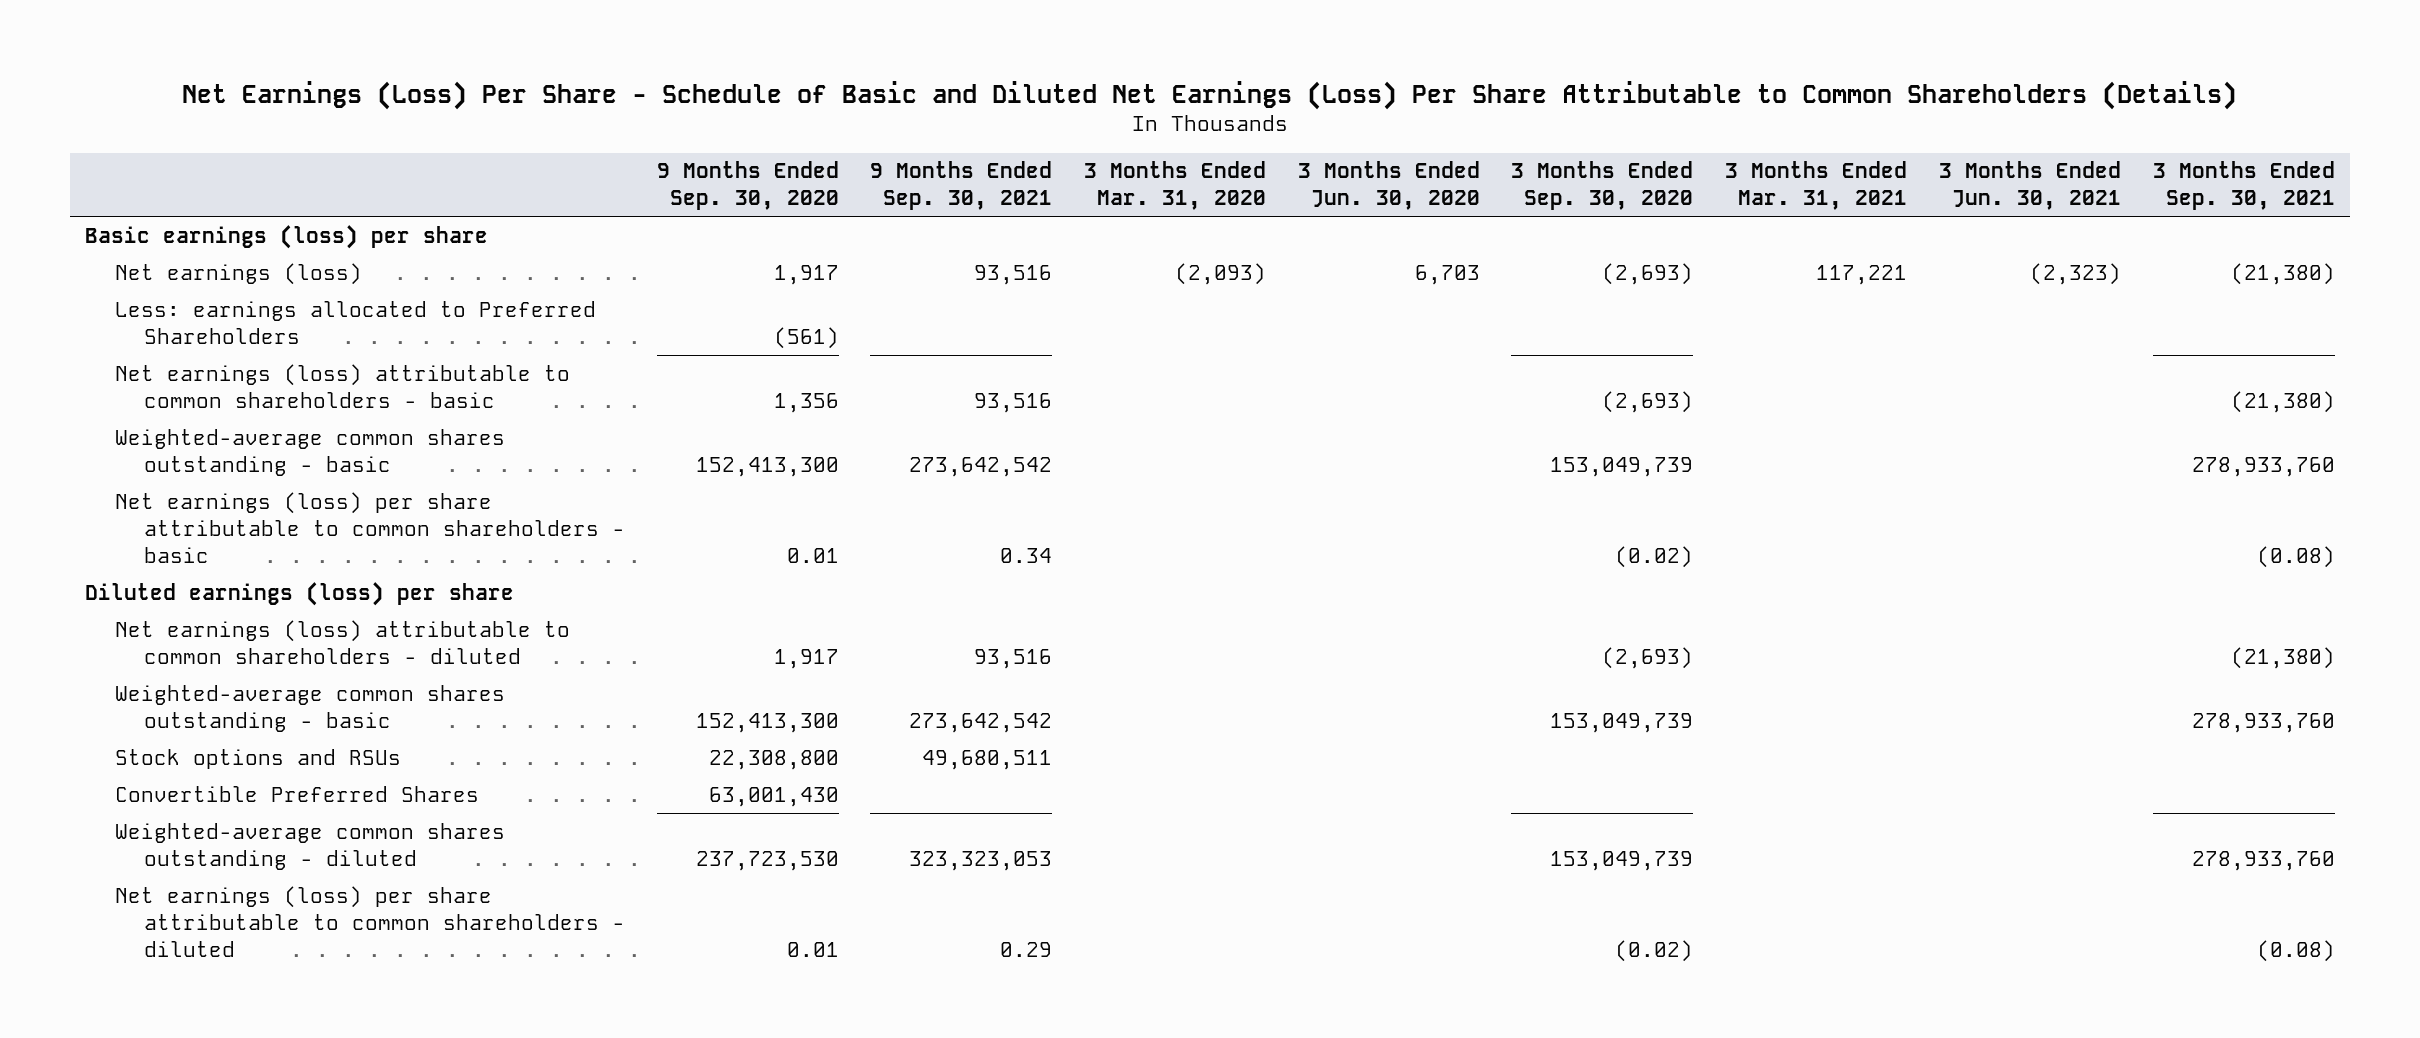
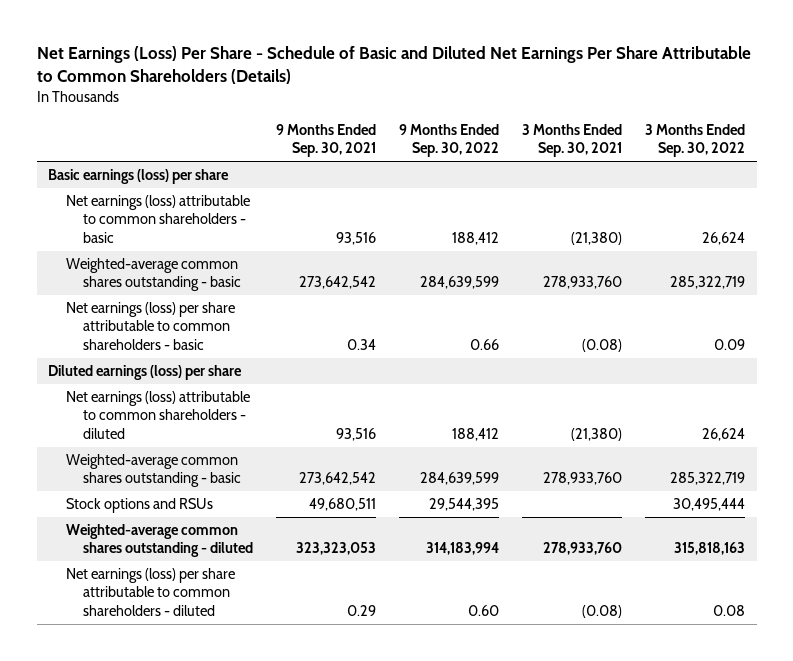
[182,80,2238,110] Net Earnings (Loss) Per Share - Schedule of Basic and Diluted Net Earnings (Loss) Per Share Attributable to Common Shareholders (Details) -> [36,46,751,85] Net Earnings (Loss) Per Share - Schedule of Basic and Diluted Net Earnings Per Share Attributable to Common Shareholders (Details)
[656,161,839,211] 9 Months Ended Sep. 30, 2020 -> none
[1084,161,1267,211] 3 Months Ended Mar. 31, 2020 -> none
[1297,161,1480,211] 3 Months Ended Jun. 30, 2020 -> none
[1511,161,1694,211] 3 Months Ended Sep. 30, 2020 -> none
[1725,161,1908,211] 3 Months Ended Mar. 31, 2021 -> none
[1938,161,2121,211] 3 Months Ended Jun. 30, 2021 -> none
none -> [399,124,500,158] 9 Months Ended Sep. 30, 2022
none -> [645,124,746,158] 3 Months Ended Sep. 30, 2022
[114,262,362,285] Net earnings (loss) -> none
[114,300,596,344] Less: earnings allocated to Preferred Shareholders -> none
[114,785,479,802] Convertible Preferred Shares -> none

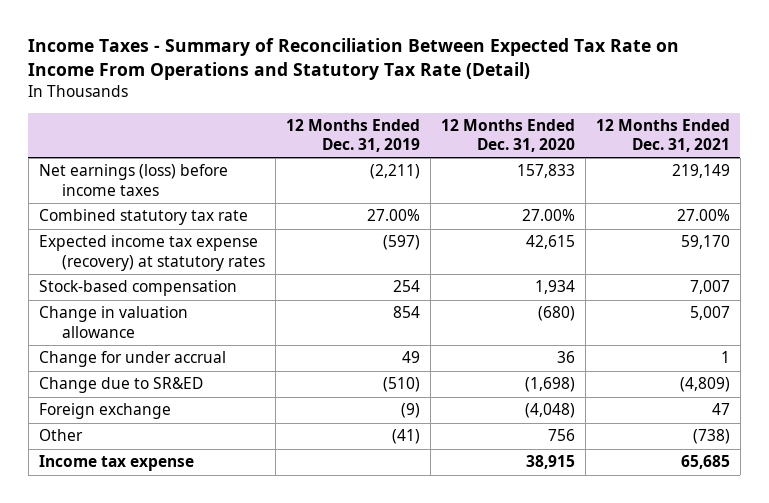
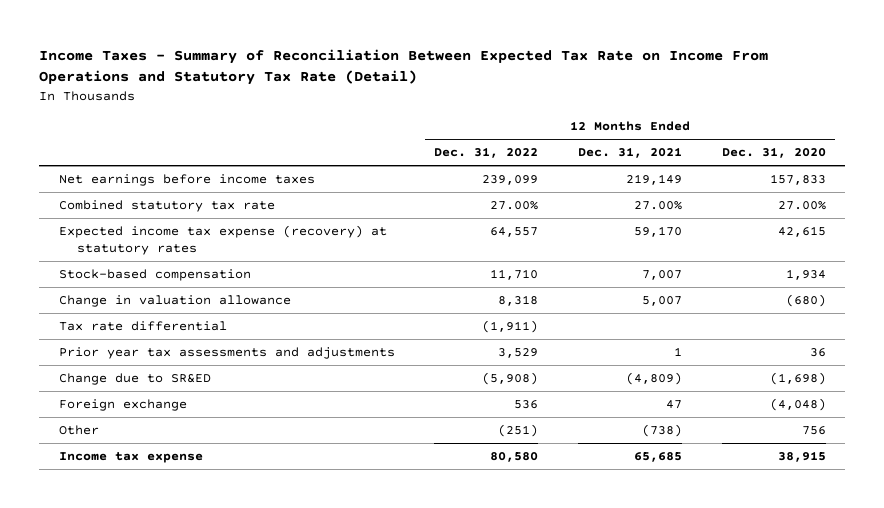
[285,119,420,153] 12 Months Ended Dec. 31, 2019 -> none
none -> [434,147,539,159] Dec. 31, 2022
[38,164,228,196] Net earnings (loss) before income taxes -> [58,173,315,186] Net earnings before income taxes
none -> [58,320,227,331] Tax rate differential
[38,351,226,368] Change for under accrual -> [58,346,395,359] Prior year tax assessments and adjustments

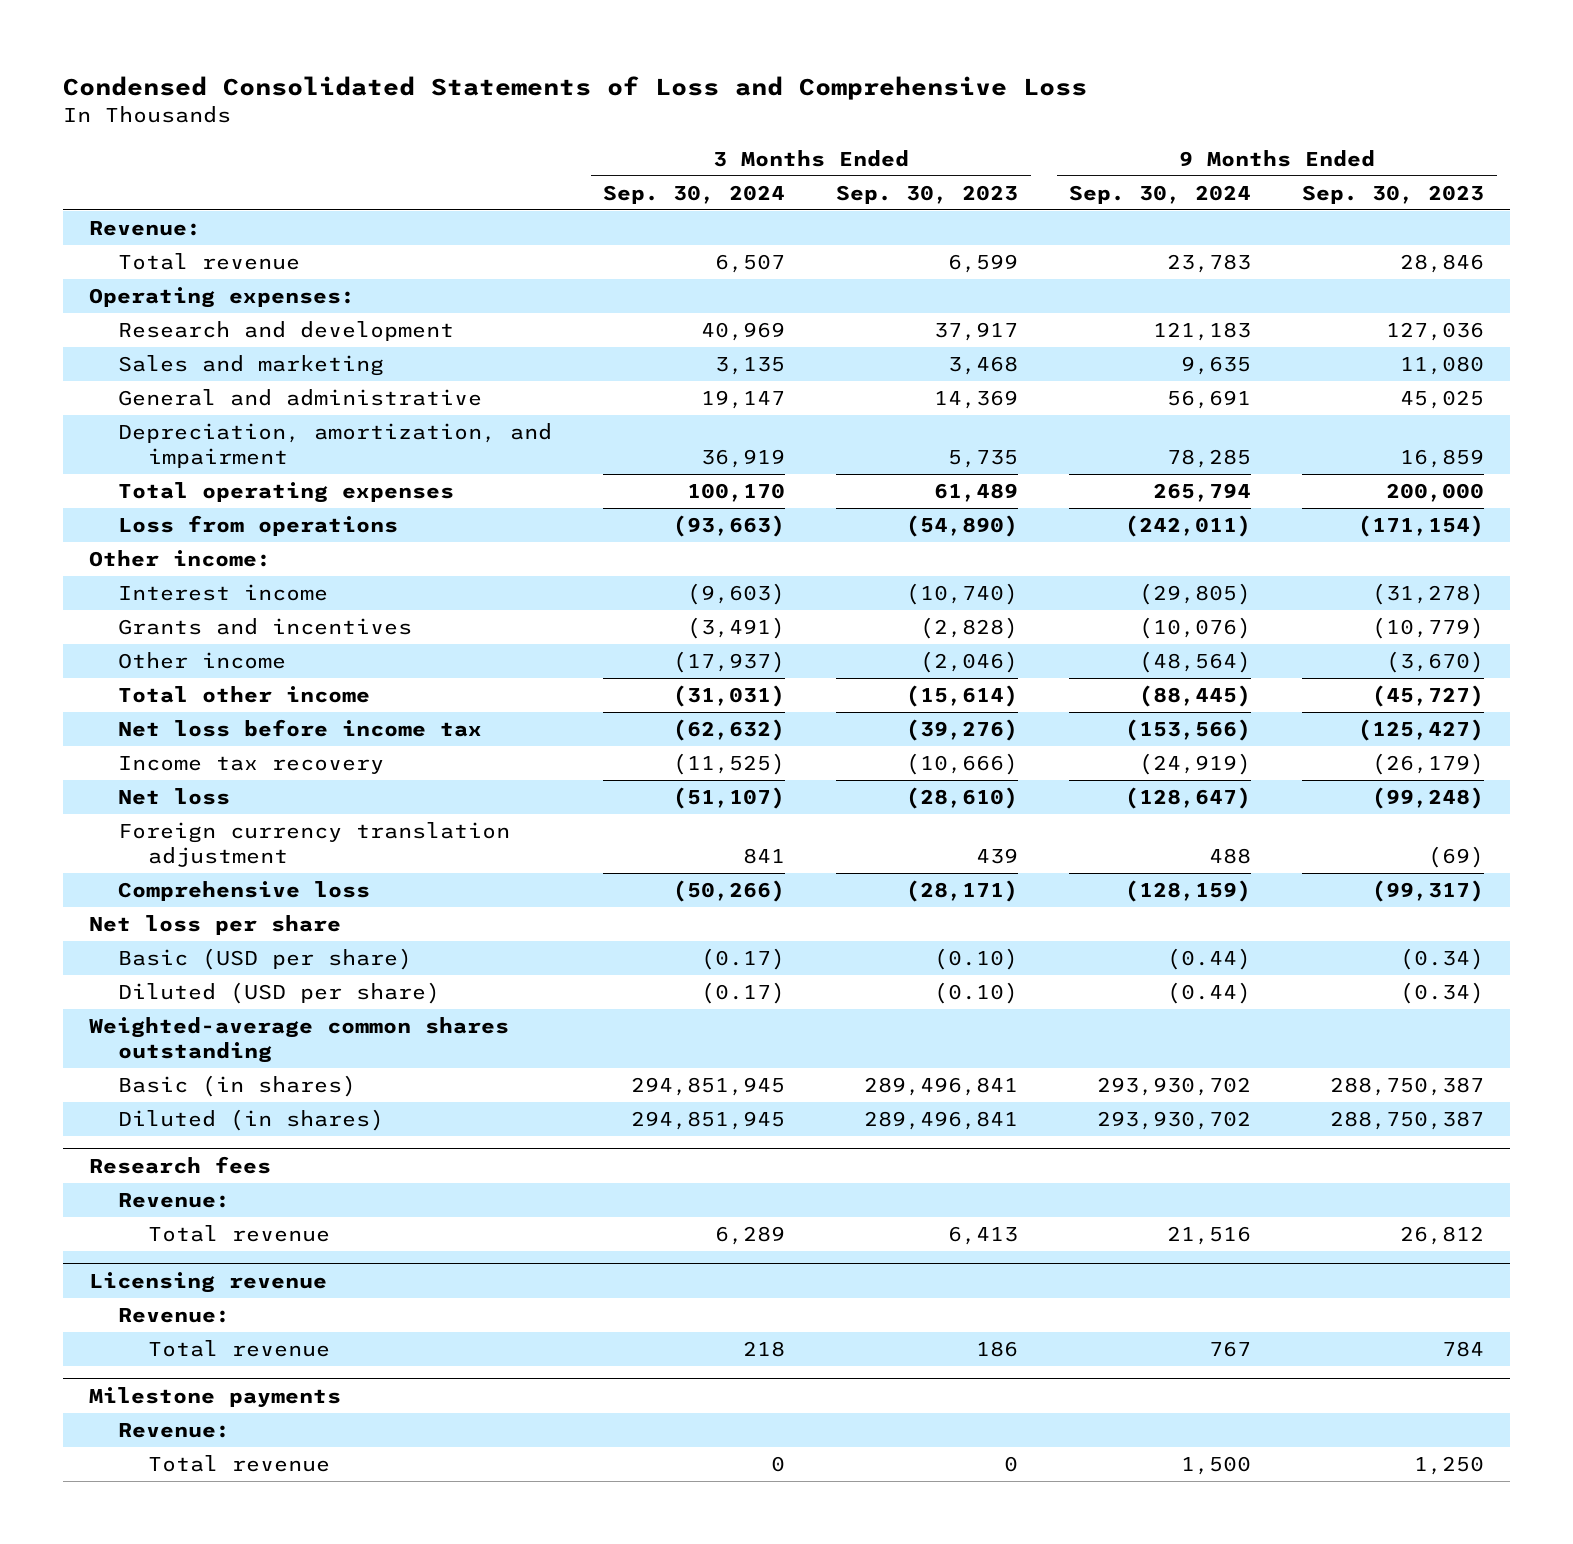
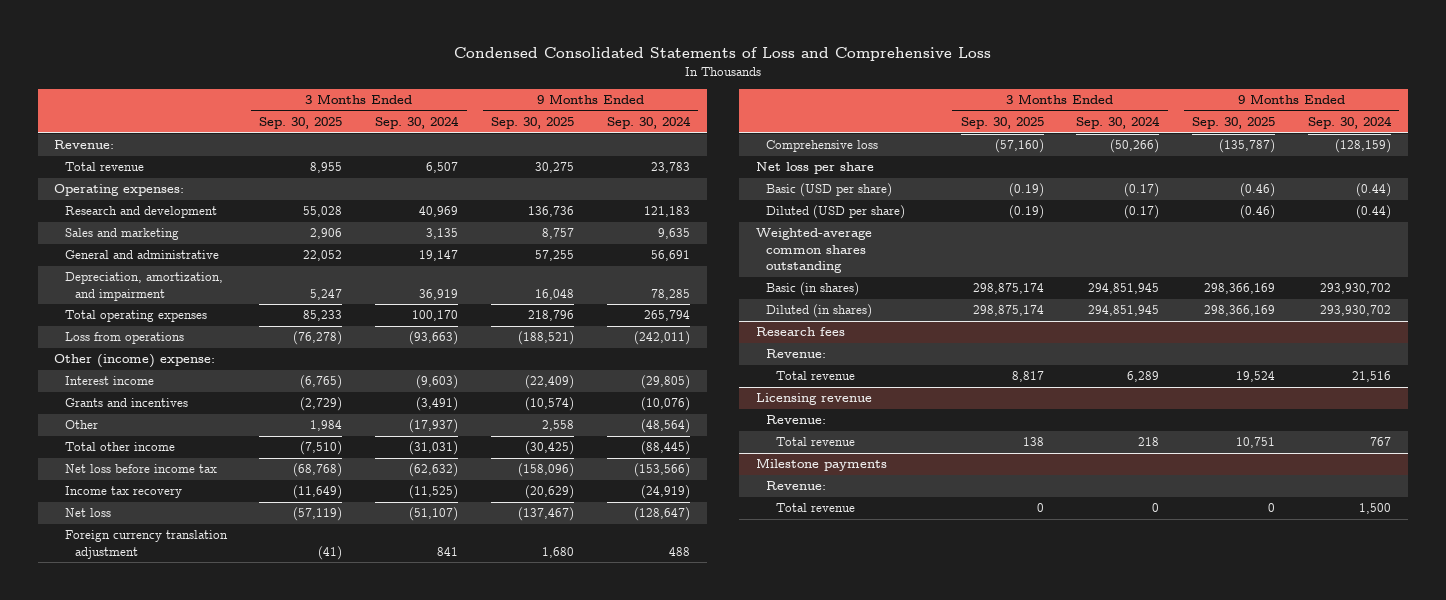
[836,184,1019,204] Sep. 30, 2023 -> none
[1302,184,1485,204] Sep. 30, 2023 -> none
none -> [259,117,343,130] Sep. 30, 2025
none -> [491,117,575,130] Sep. 30, 2025
[88,550,271,568] Other income: -> [54,354,216,369] Other (income) expense:
[118,652,287,670] Other income -> [64,420,98,430] Other

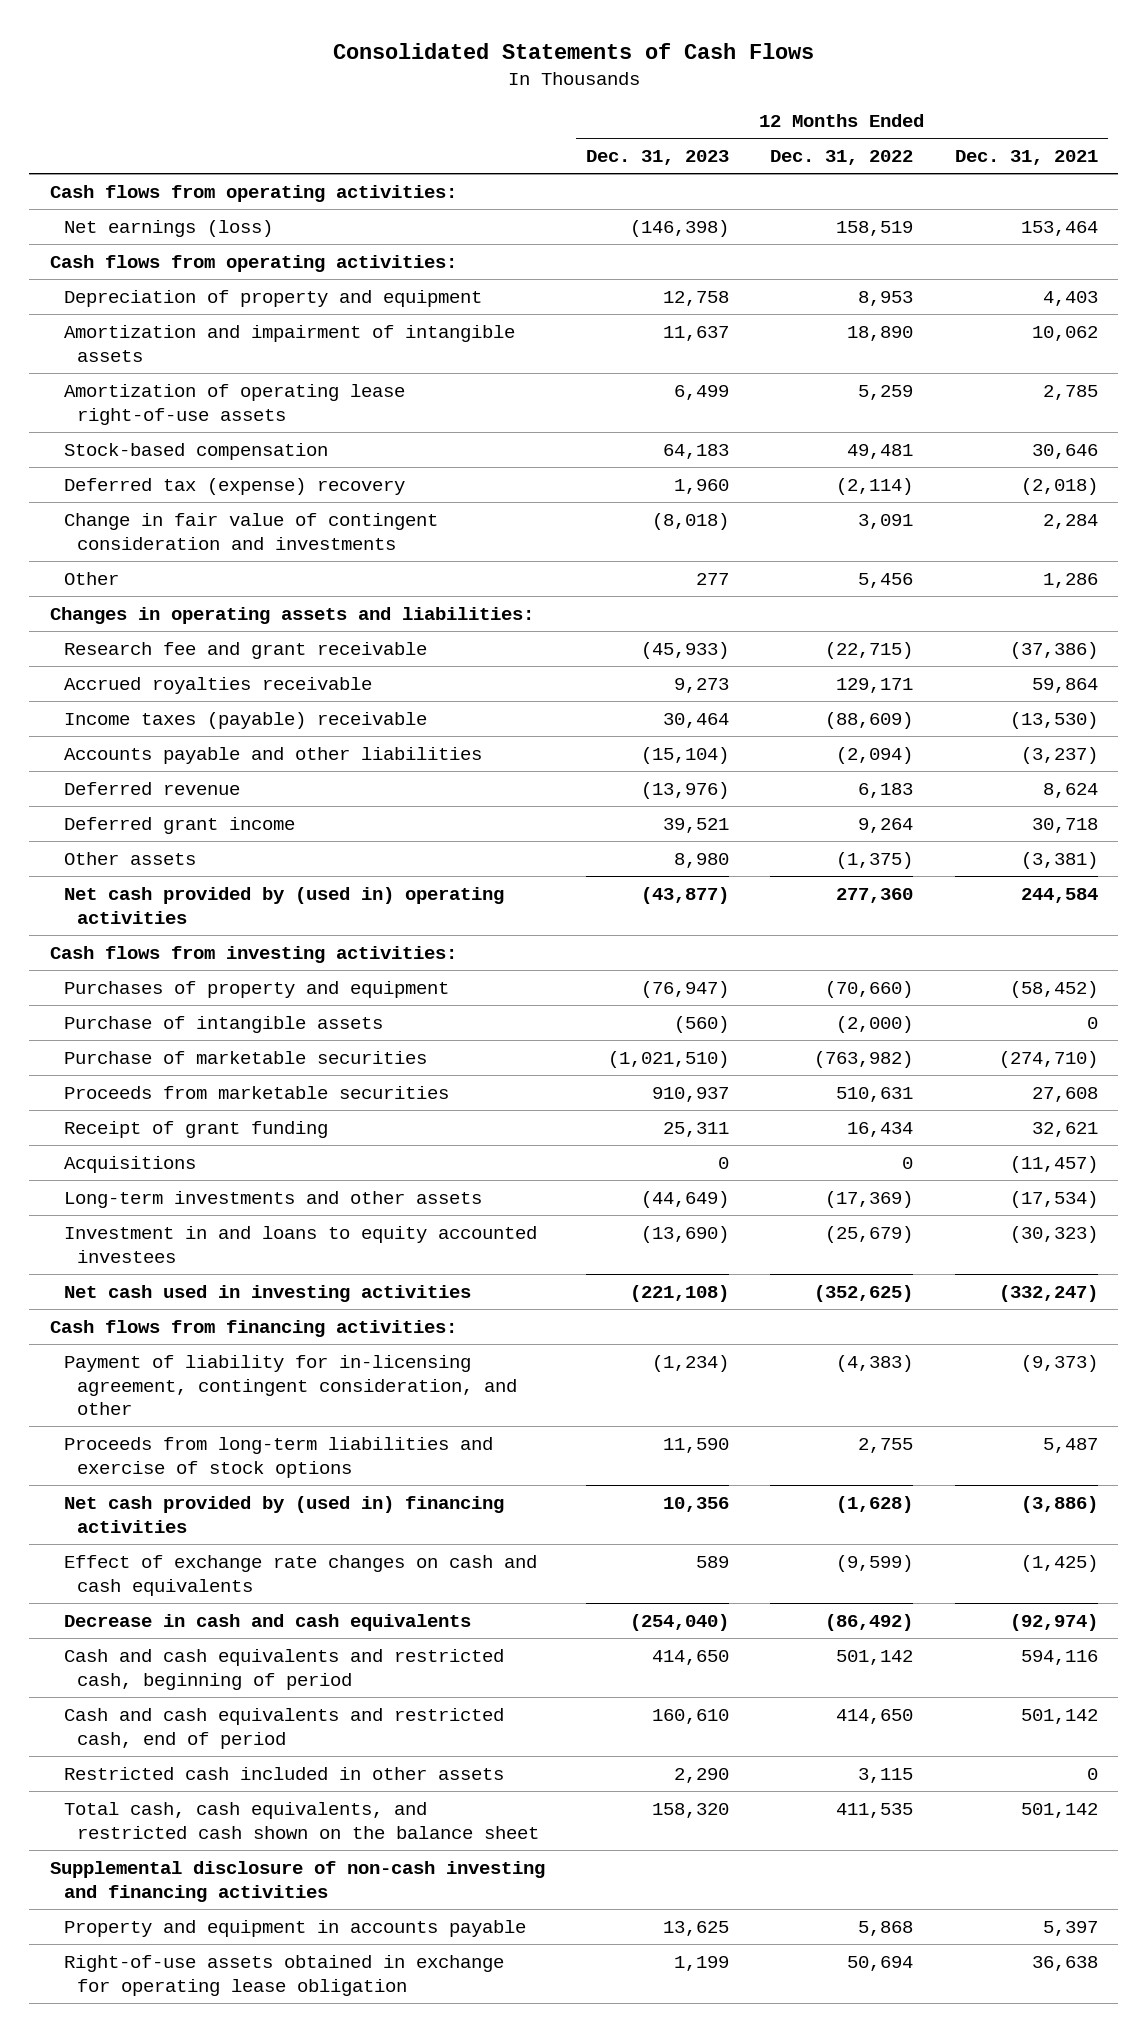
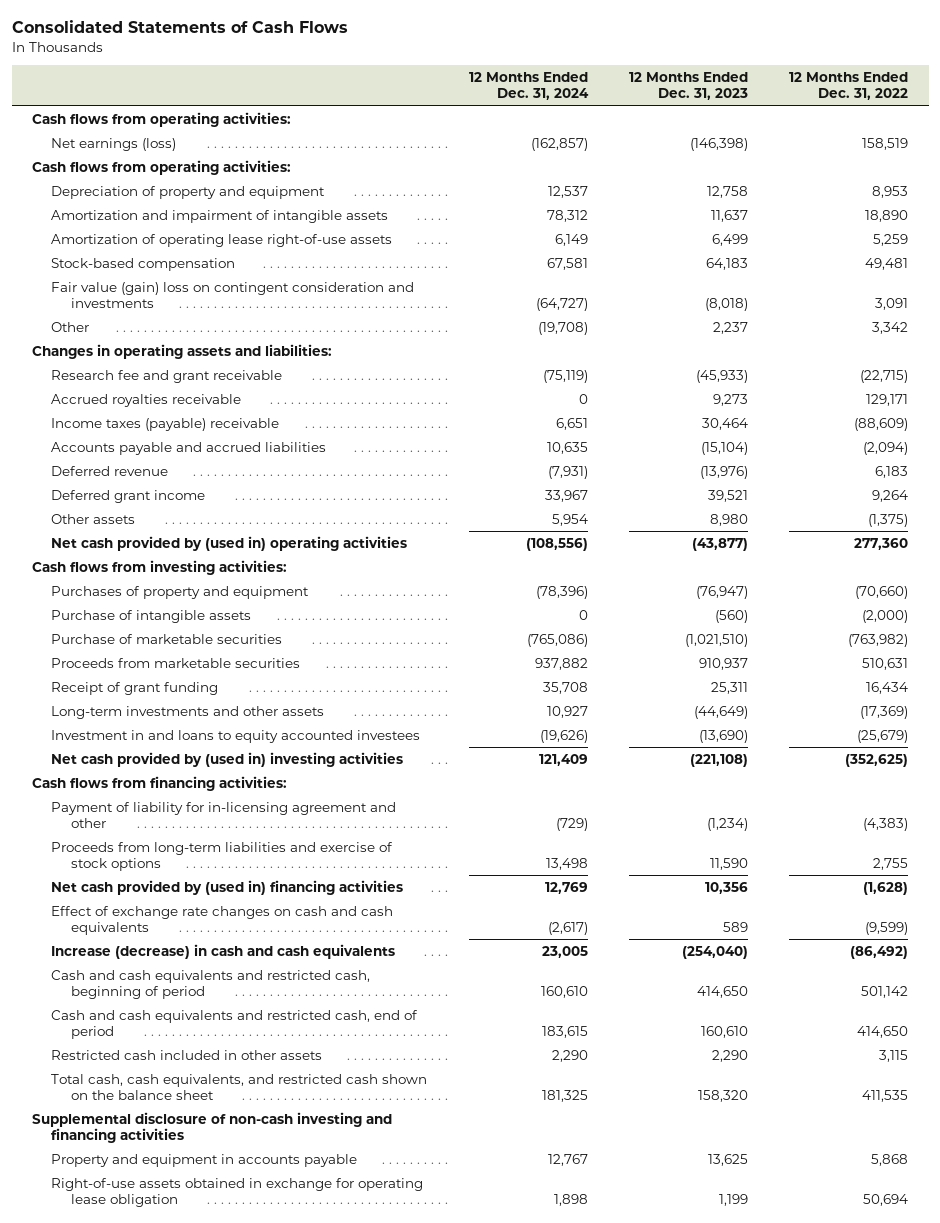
[954,150,1098,166] Dec. 31, 2021 -> none
none -> [468,72,589,101] 12 Months Ended Dec. 31, 2024
[63,477,405,495] Deferred tax (expense) recovery -> none
[63,512,438,550] Change in fair value of contingent consideration and investments -> [51,281,415,308] Fair value (gain) loss on contingent consideration and investments
[696,572,730,585] 277 -> [712,321,748,334] 2,237
[858,572,914,588] 5,456 -> [871,321,908,334] 3,342
[63,746,482,764] Accounts payable and other liabilities -> [51,441,327,455] Accounts payable and accrued liabilities
[63,1155,196,1173] Acquisitions -> none
[63,1284,471,1302] Net cash used in investing activities -> [51,751,404,767] Net cash provided by (used in) investing activities
[63,1354,518,1416] Payment of liability for in-licensing agreement, contingent consideration, and other -> [51,801,397,828] Payment of liability for in-licensing agreement and other
[63,1613,471,1631] Decrease in cash and cash equivalents -> [51,943,396,959] Increase (decrease) in cash and cash equivalents

